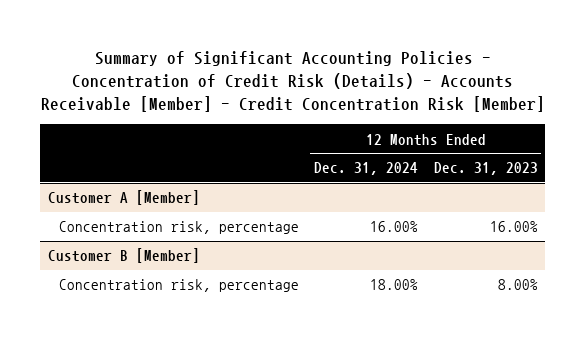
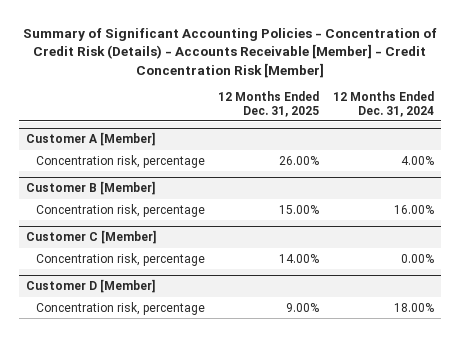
[433,162,538,176] Dec. 31, 2023 -> none
none -> [218,91,320,117] 12 Months Ended Dec. 31, 2025
[370,221,419,233] 16.00% -> [400,155,434,165] 4.00%
none -> [35,203,205,217] Concentration risk, percentage
none -> [26,230,158,245] Customer C [Member]
none -> [35,252,205,266] Concentration risk, percentage
none -> [26,279,157,294] Customer D [Member]

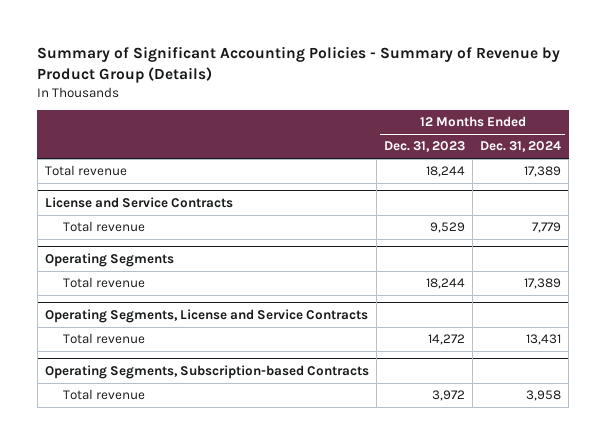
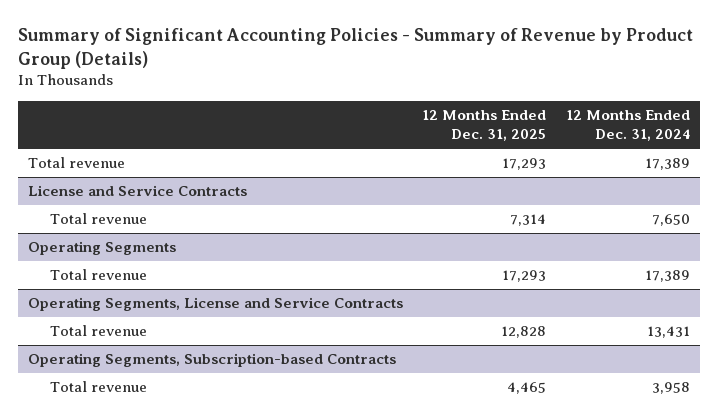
[384,141,466,153] Dec. 31, 2023 -> none
none -> [422,110,547,142] 12 Months Ended Dec. 31, 2025
[532,222,562,234] 7,779 -> [652,214,691,227] 7,650

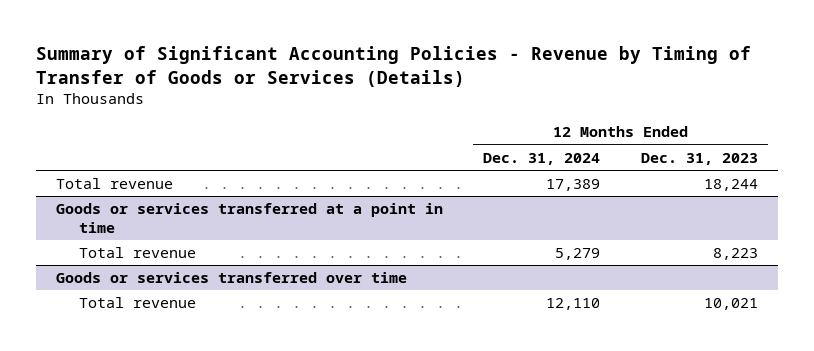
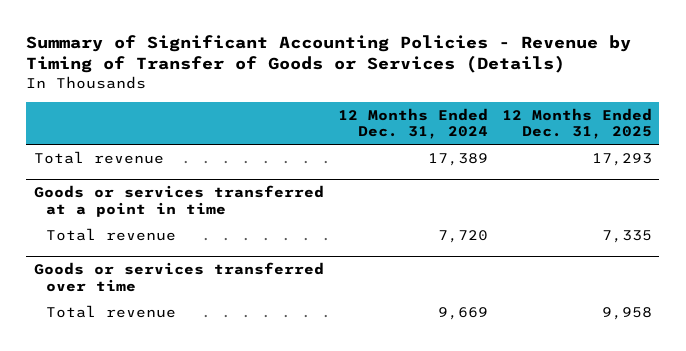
[640,152,758,165] Dec. 31, 2023 -> none
none -> [502,107,653,140] 12 Months Ended Dec. 31, 2025
[555,248,601,261] 5,279 -> [437,230,488,244] 7,720
[546,298,601,311] 12,110 -> [437,307,488,321] 9,669

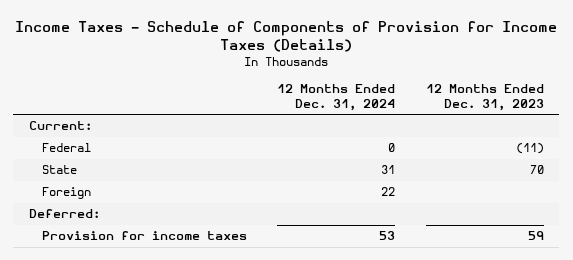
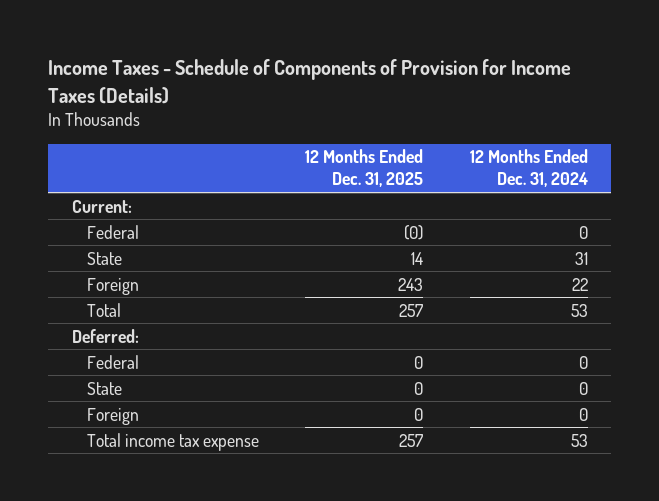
[426,83,545,111] 12 Months Ended Dec. 31, 2023 -> none
none -> [305,149,424,188] 12 Months Ended Dec. 31, 2025
none -> [86,302,121,317] Total
none -> [86,354,139,369] Federal
none -> [86,381,122,395] State
none -> [86,407,139,425] Foreign
[41,231,247,241] Provision for income taxes -> [86,432,259,451] Total income tax expense

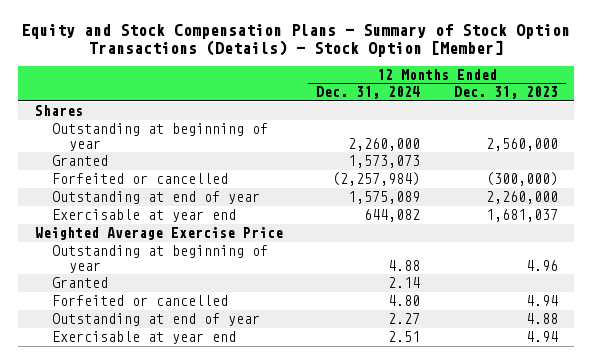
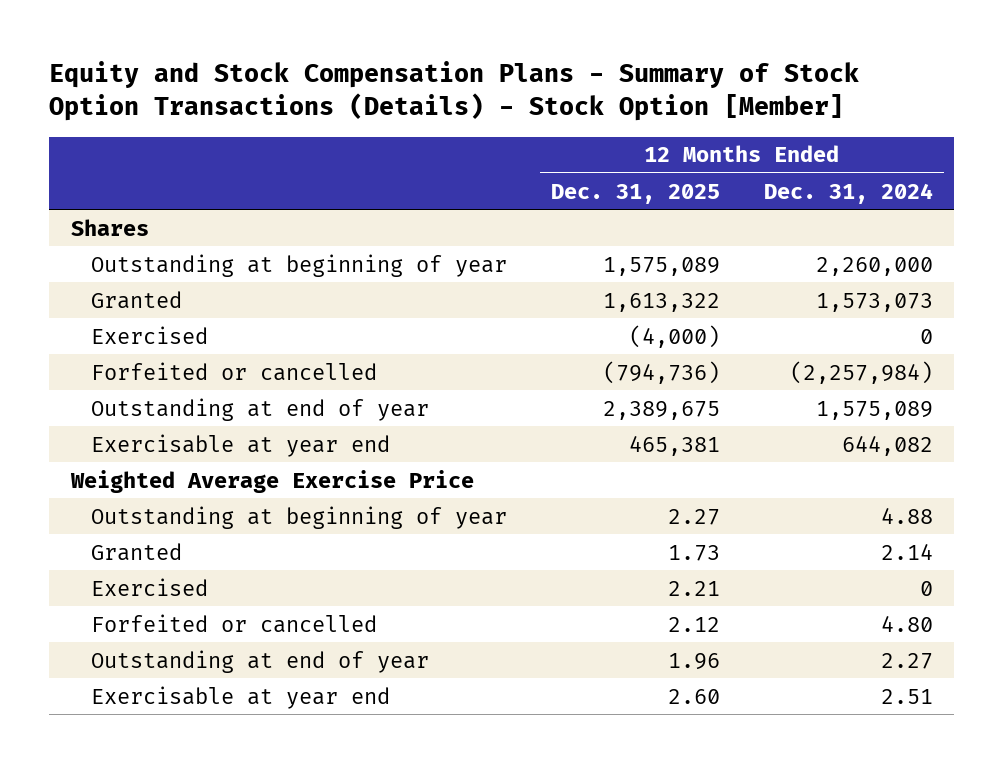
[453,86,558,100] Dec. 31, 2023 -> none
none -> [550,183,720,204] Dec. 31, 2025
none -> [90,325,208,344] Exercised
none -> [90,577,208,596] Exercised

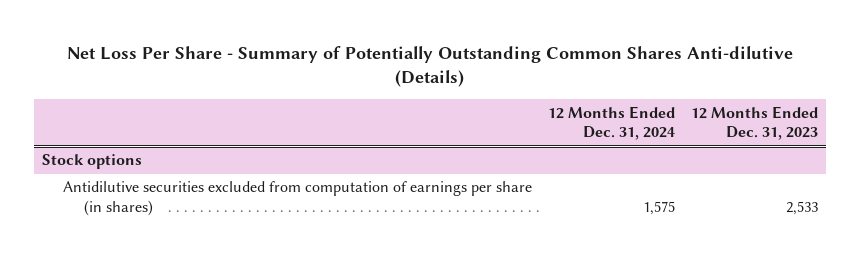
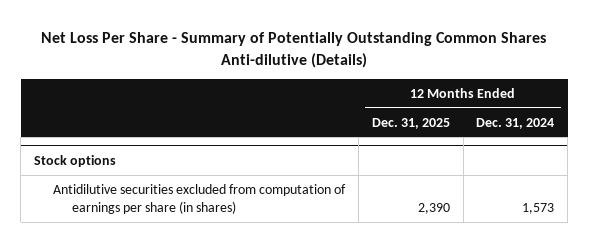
[691,105,819,141] 12 Months Ended Dec. 31, 2023 -> none
none -> [371,117,450,129] Dec. 31, 2025
[643,201,676,216] 1,575 -> [522,202,555,214] 1,573

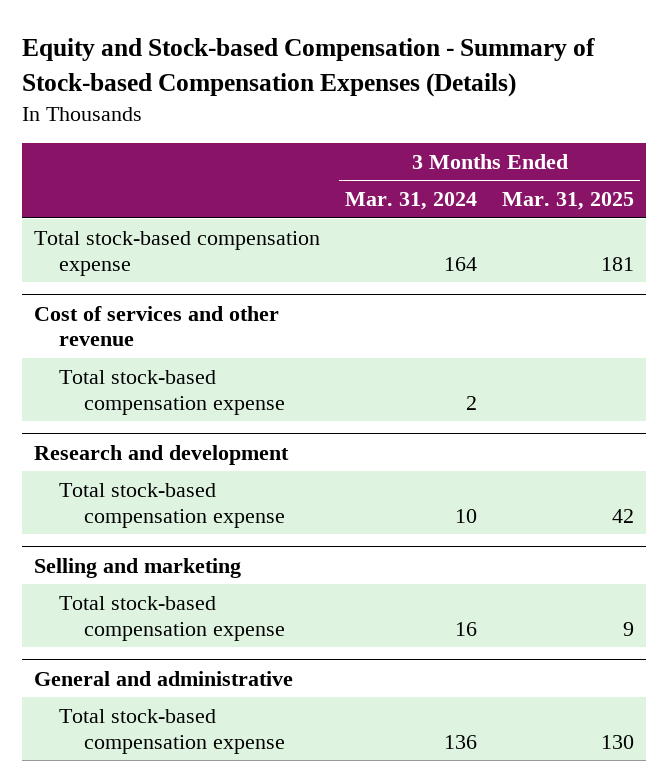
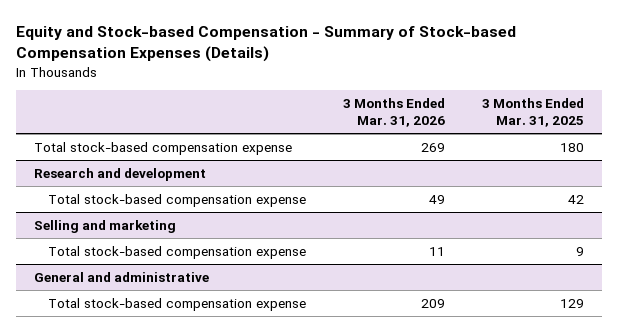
[345,192,478,211] Mar. 31, 2024 -> none
none -> [342,98,445,127] 3 Months Ended Mar. 31, 2026
[34,305,280,347] Cost of services and other revenue -> none
[59,369,286,415] Total stock-based compensation expense -> none
[600,256,634,271] 181 -> [559,143,584,153] 180
[600,734,634,749] 130 -> [559,299,584,309] 129

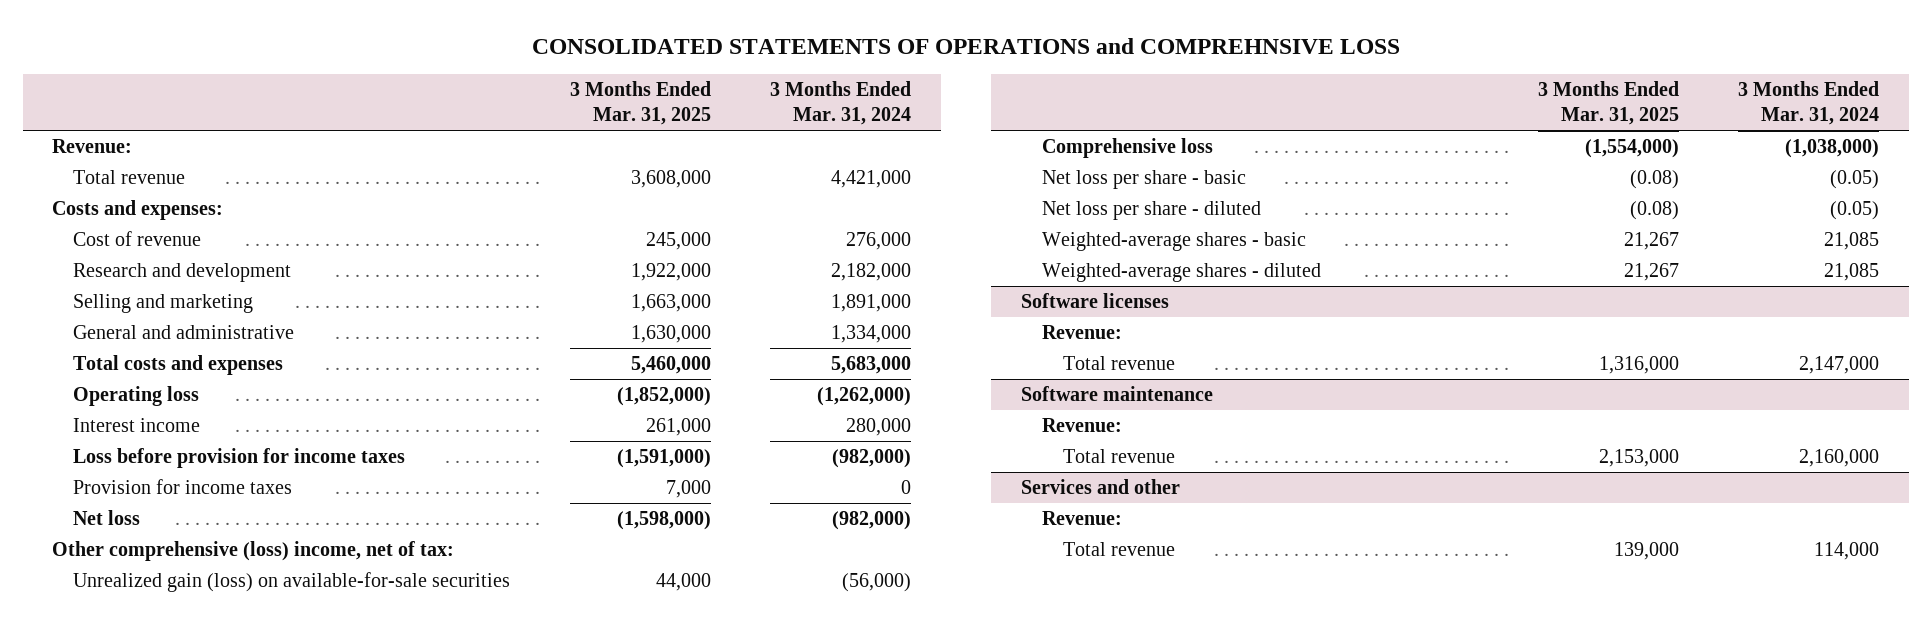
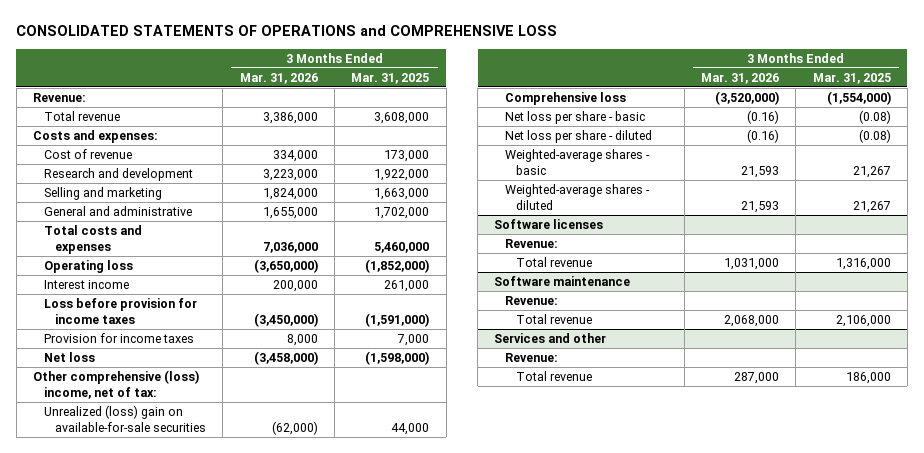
[531,38,1400,55] CONSOLIDATED STATEMENTS OF OPERATIONS and COMPREHNSIVE LOSS -> [16,24,558,36] CONSOLIDATED STATEMENTS OF OPERATIONS and COMPREHENSIVE LOSS
[769,81,911,126] 3 Months Ended Mar. 31, 2024 -> none
none -> [239,72,318,84] Mar. 31, 2026
[645,232,711,251] 245,000 -> [384,150,430,163] 173,000
[630,325,711,344] 1,630,000 -> [374,207,430,220] 1,702,000
[73,572,511,593] Unrealized gain (loss) on available-for-sale securities -> [44,405,207,432] Unrealized (loss) gain on available-for-sale securities
[1599,449,1680,468] 2,153,000 -> [835,315,891,328] 2,106,000
[1614,542,1680,561] 139,000 -> [845,372,891,385] 186,000

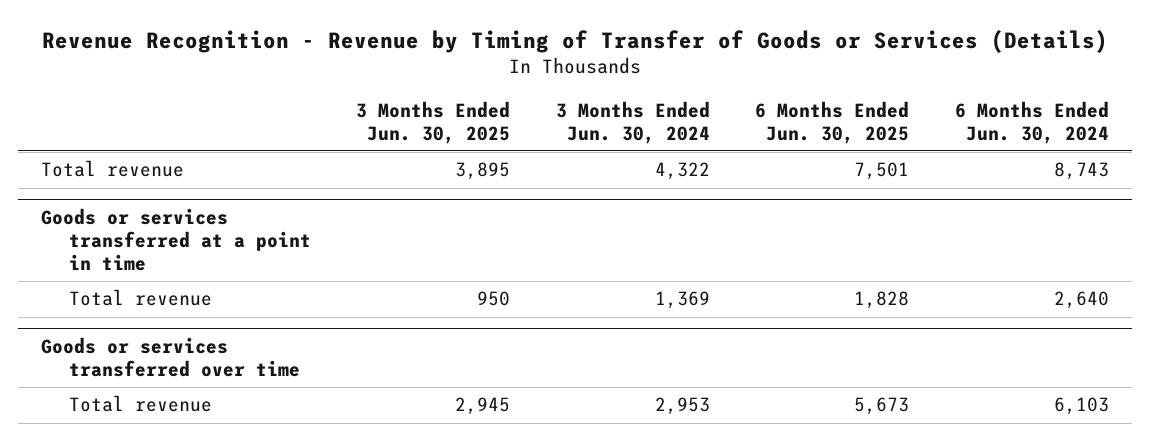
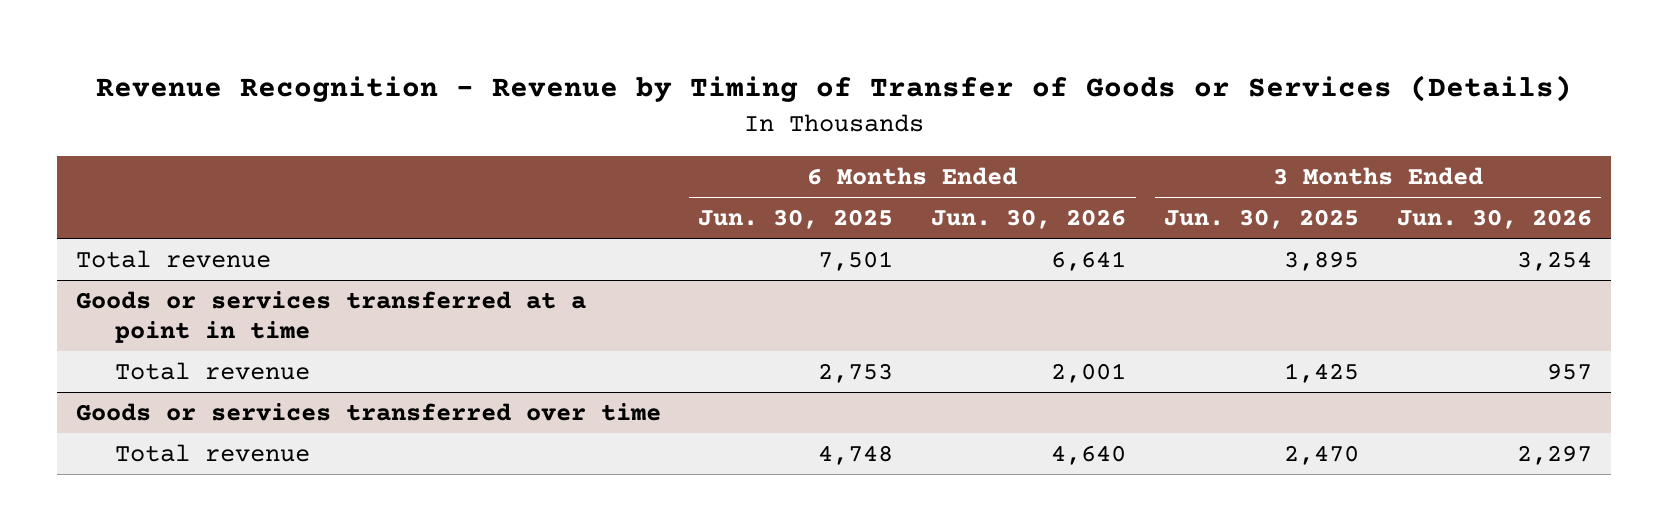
[555,100,710,144] 3 Months Ended Jun. 30, 2024 -> none
[955,100,1110,144] 6 Months Ended Jun. 30, 2024 -> none
none -> [931,209,1127,230] Jun. 30, 2026
none -> [1396,209,1592,230] Jun. 30, 2026
[477,291,511,307] 950 -> [1284,362,1360,383] 1,425
[854,291,910,310] 1,828 -> [818,362,894,383] 2,753
[455,397,511,416] 2,945 -> [1284,444,1360,465] 2,470
[854,397,910,416] 5,673 -> [818,444,894,465] 4,748

